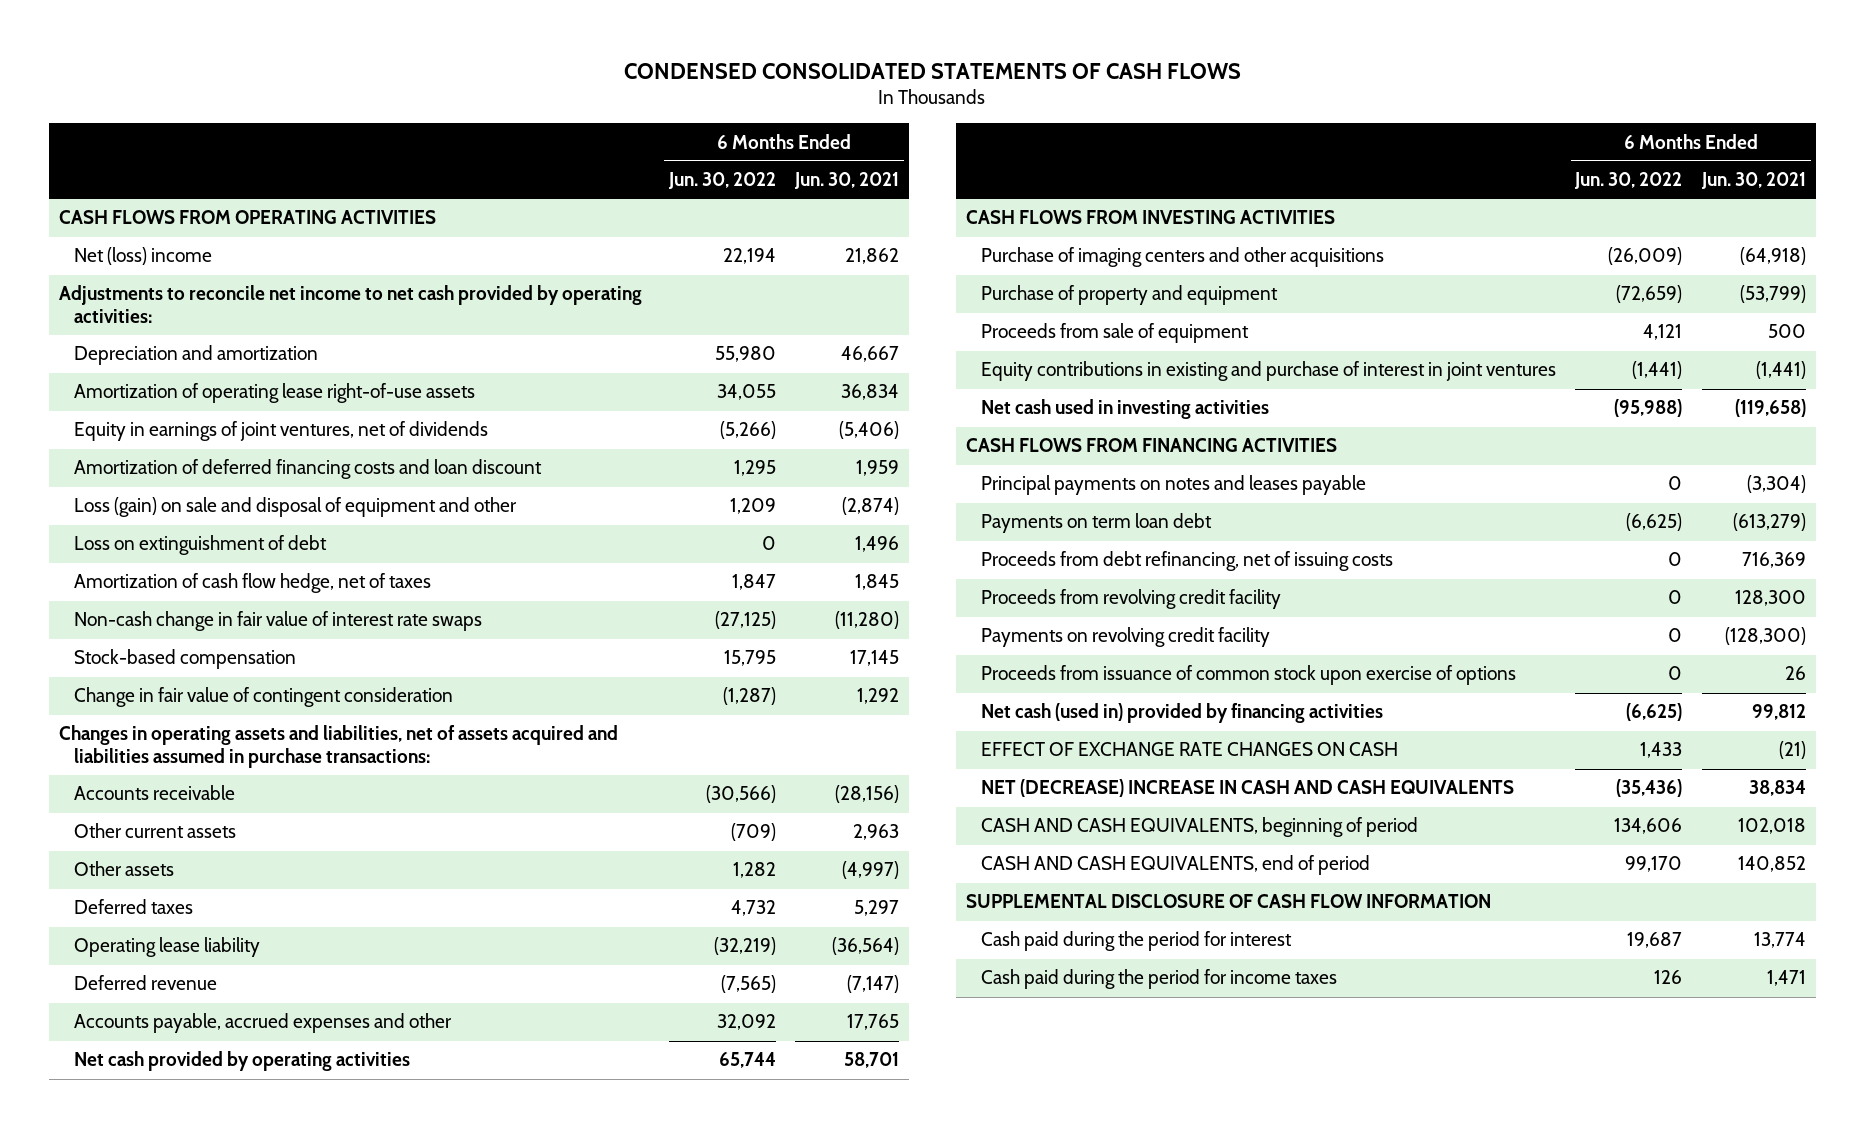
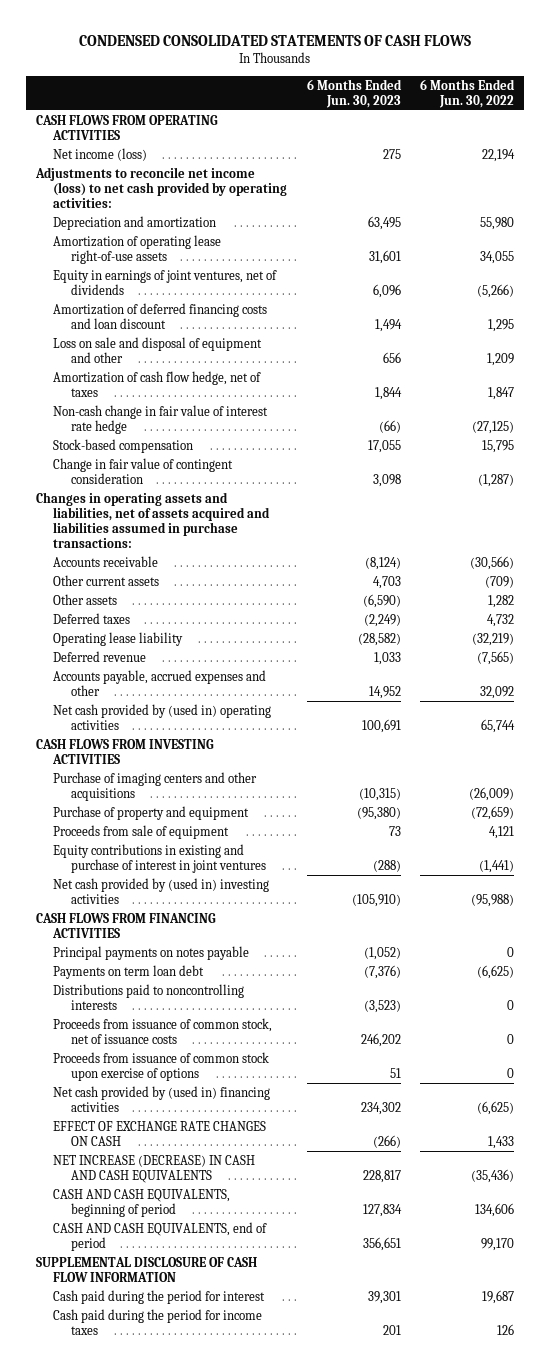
[794,172,900,190] Jun. 30, 2021 -> none
none -> [306,78,402,108] 6 Months Ended Jun. 30, 2023
[74,247,213,266] Net (loss) income -> [53,147,148,161] Net income (loss)
[58,285,642,324] Adjustments to reconcile net income to net cash provided by operating activities: -> [35,166,288,208] Adjustments to reconcile net income (loss) to net cash provided by operating activities:
[74,535,328,556] Loss on extinguishment of debt -> none
[74,497,518,518] Loss (gain) on sale and disposal of equipment and other -> [53,336,263,363] Loss on sale and disposal of equipment and other
[74,611,483,632] Non-cash change in fair value of interest rate swaps -> [53,404,269,434] Non-cash change in fair value of interest rate hedge
[74,1051,411,1072] Net cash provided by operating activities -> [53,703,272,730] Net cash provided by (used in) operating activities
[981,399,1270,420] Net cash used in investing activities -> [53,877,270,904] Net cash provided by (used in) investing activities
[981,475,1367,496] Principal payments on notes and leases payable -> [53,945,250,960] Principal payments on notes payable
[981,551,1394,572] Proceeds from debt refinancing, net of issuing costs -> none
[981,589,1282,610] Proceeds from revolving credit facility -> none
[981,627,1271,648] Payments on revolving credit facility -> none
none -> [53,983,245,1010] Distributions paid to noncontrolling interests
none -> [53,1017,273,1044] Proceeds from issuance of common stock, net of issuance costs
[981,703,1384,724] Net cash (used in) provided by financing activities -> [53,1085,271,1112] Net cash provided by (used in) financing activities
[981,779,1515,798] NET (DECREASE) INCREASE IN CASH AND CASH EQUIVALENTS -> [53,1154,256,1183] NET INCREASE (DECREASE) IN CASH AND CASH EQUIVALENTS

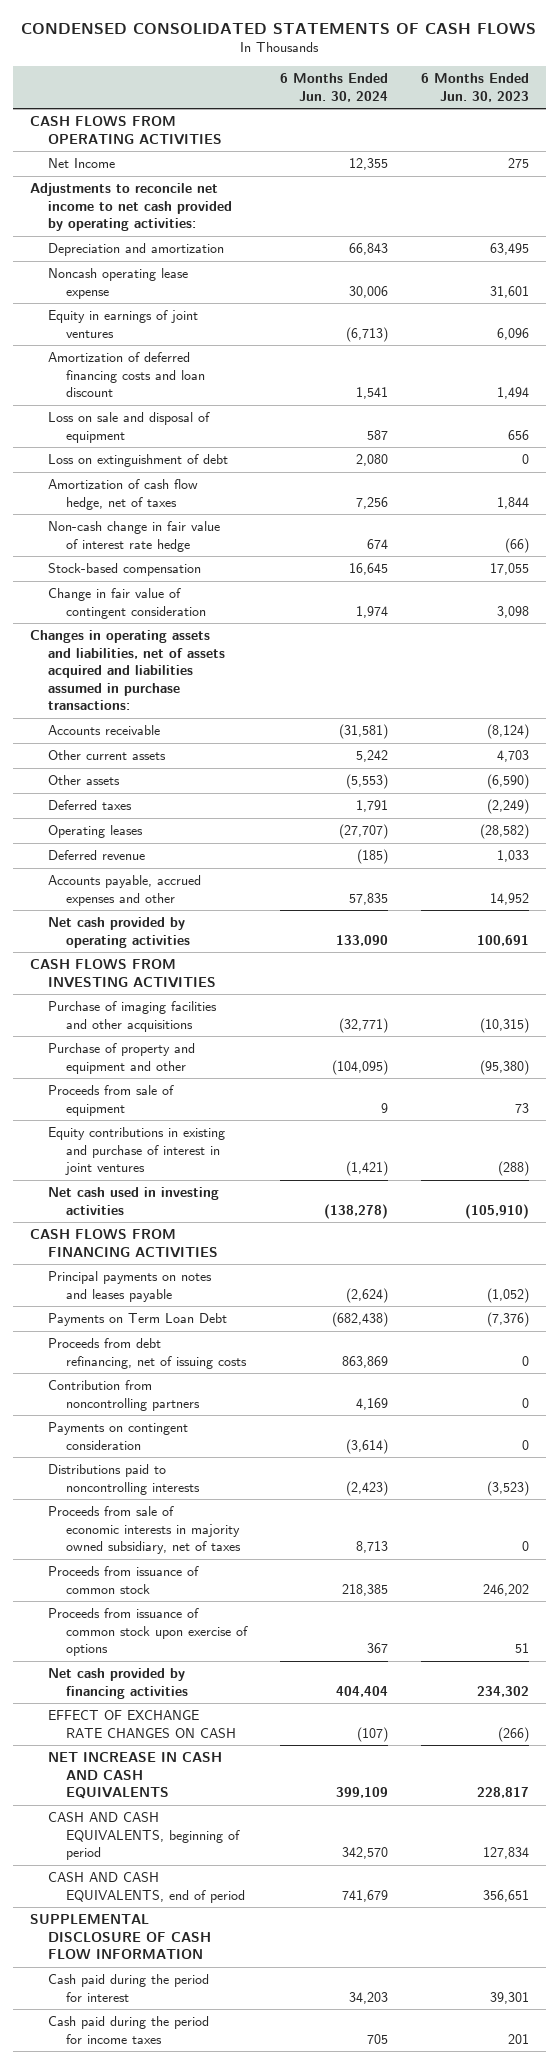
[420,78,516,108] 6 Months Ended Jun. 30, 2022 -> none
none -> [280,73,389,102] 6 Months Ended Jun. 30, 2024
[53,147,148,161] Net income (loss) -> [47,158,115,169] Net Income
[35,166,288,208] Adjustments to reconcile net income (loss) to net cash provided by operating activities: -> [29,183,232,232] Adjustments to reconcile net income to net cash provided by operating activities:
[53,234,222,264] Amortization of operating lease right-of-use assets -> [47,268,188,299] Noncash operating lease expense
[53,269,278,295] Equity in earnings of joint ventures, net of dividends -> [47,310,198,338] Equity in earnings of joint ventures
[53,336,263,363] Loss on sale and disposal of equipment and other -> [47,412,210,443] Loss on sale and disposal of equipment
none -> [47,454,228,468] Loss on extinguishment of debt
[53,631,184,646] Operating lease liability -> [47,825,143,839] Operating leases
[53,703,272,730] Net cash provided by (used in) operating activities -> [47,917,191,948] Net cash provided by operating activities
[53,771,258,801] Purchase of imaging centers and other acquisitions -> [47,1001,217,1032] Purchase of imaging facilities and other acquisitions
[53,805,250,820] Purchase of property and equipment -> [47,1043,195,1074] Purchase of property and equipment and other
[53,877,270,904] Net cash provided by (used in) investing activities -> [47,1187,219,1215] Net cash used in investing activities
[53,945,250,960] Principal payments on notes payable -> [47,1271,212,1302] Principal payments on notes and leases payable
[53,964,205,979] Payments on term loan debt -> [47,1313,227,1327] Payments on Term Loan Debt
none -> [47,1338,248,1369] Proceeds from debt refinancing, net of issuing costs
none -> [47,1380,201,1411] Contribution from noncontrolling partners
none -> [47,1422,188,1450] Payments on contingent consideration
none -> [47,1506,242,1555] Proceeds from sale of economic interests in majority owned subsidiary, net of taxes
[53,1017,273,1044] Proceeds from issuance of common stock, net of issuance costs -> [47,1566,199,1594] Proceeds from issuance of common stock
[53,1085,271,1112] Net cash provided by (used in) financing activities -> [47,1668,189,1699] Net cash provided by financing activities
[53,1154,256,1183] NET INCREASE (DECREASE) IN CASH AND CASH EQUIVALENTS -> [47,1752,222,1800] NET INCREASE IN CASH AND CASH EQUIVALENTS

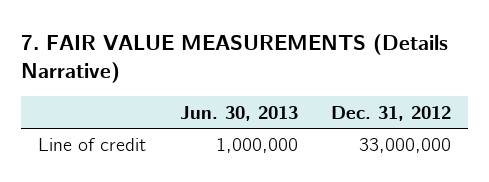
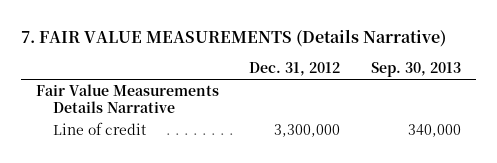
[179,105,298,121] Jun. 30, 2013 -> none
none -> [370,61,461,77] Sep. 30, 2013
none -> [36,84,220,113] Fair Value Measurements Details Narrative
[359,138,452,154] 33,000,000 -> [274,124,341,138] 3,300,000

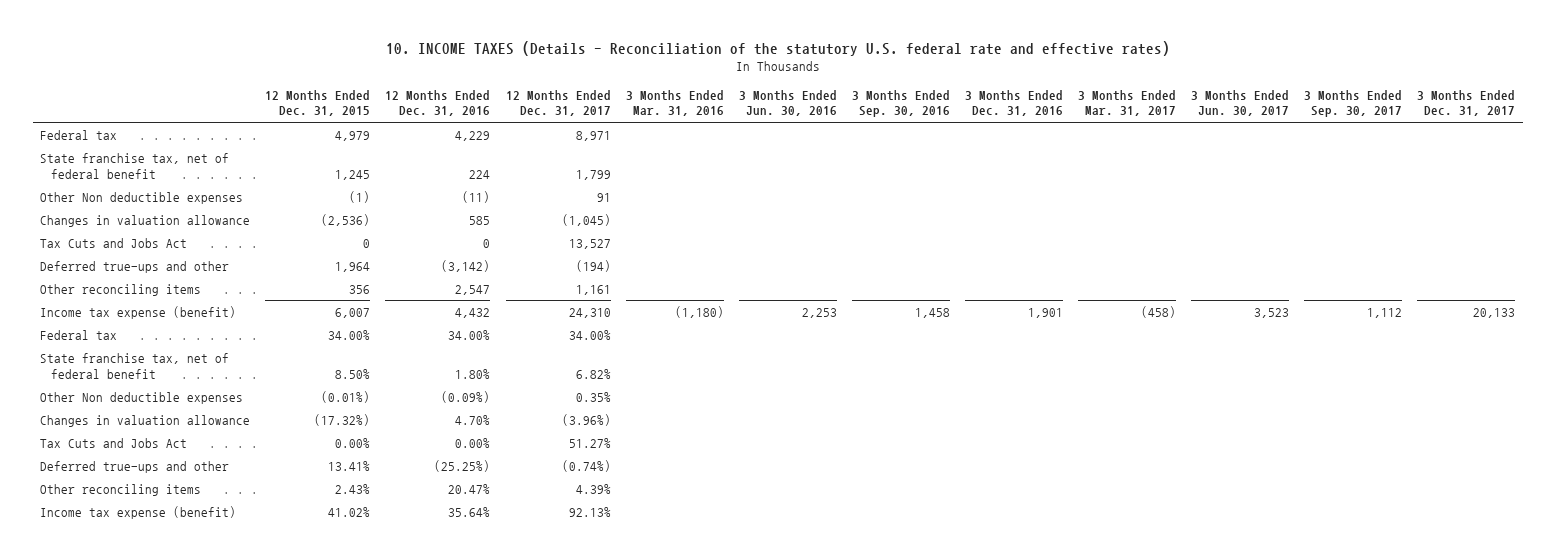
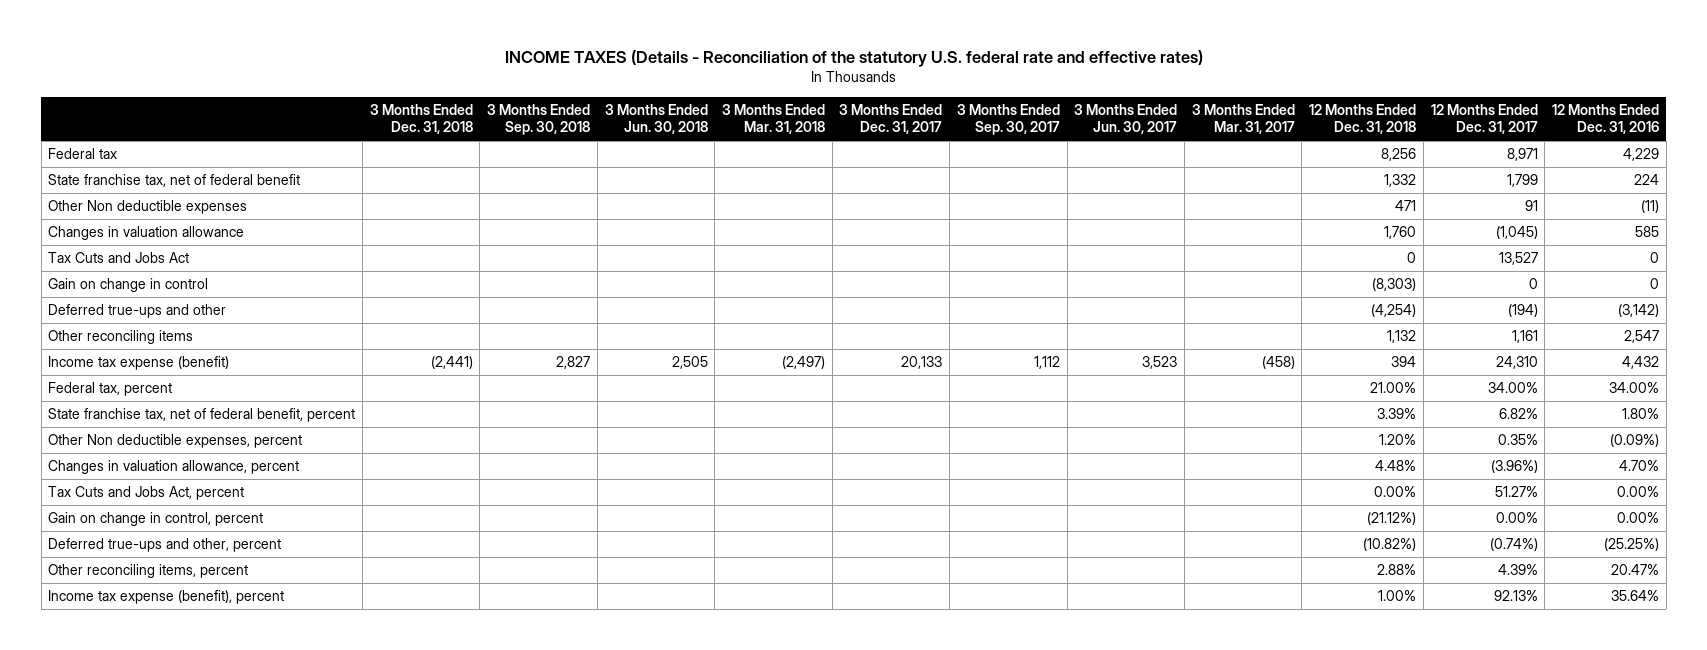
[385,40,1170,56] 10. INCOME TAXES (Details - Reconciliation of the statutory U.S. federal rate and effective rates) -> [504,50,1203,68] INCOME TAXES (Details - Reconciliation of the statutory U.S. federal rate and effective rates)
[265,89,371,117] 12 Months Ended Dec. 31, 2015 -> none
[625,89,724,117] 3 Months Ended Mar. 31, 2016 -> none
[738,89,837,117] 3 Months Ended Jun. 30, 2016 -> none
[851,89,950,118] 3 Months Ended Sep. 30, 2016 -> none
[964,89,1063,117] 3 Months Ended Dec. 31, 2016 -> none
none -> [369,103,473,135] 3 Months Ended Dec. 31, 2018
none -> [487,103,591,136] 3 Months Ended Sep. 30, 2018
none -> [604,103,708,135] 3 Months Ended Jun. 30, 2018
none -> [721,103,825,135] 3 Months Ended Mar. 31, 2018
none -> [1309,103,1417,135] 12 Months Ended Dec. 31, 2018
none -> [48,278,209,293] Gain on change in control
[40,329,118,340] Federal tax -> [48,382,173,397] Federal tax, percent
[40,352,230,379] State franchise tax, net of federal benefit -> [48,408,356,423] State franchise tax, net of federal benefit, percent
[40,391,244,404] Other Non deductible expenses -> [48,434,303,449] Other Non deductible expenses, percent
[40,414,251,427] Changes in valuation allowance -> [48,460,300,475] Changes in valuation allowance, percent
[40,437,188,448] Tax Cuts and Jobs Act -> [48,486,245,501] Tax Cuts and Jobs Act, percent
none -> [48,512,264,527] Gain on change in control, percent
[40,460,230,473] Deferred true-ups and other -> [48,538,282,553] Deferred true-ups and other, percent
[40,483,202,496] Other reconciling items -> [48,564,249,579] Other reconciling items, percent
[40,505,237,519] Income tax expense (benefit) -> [48,590,285,605] Income tax expense (benefit), percent

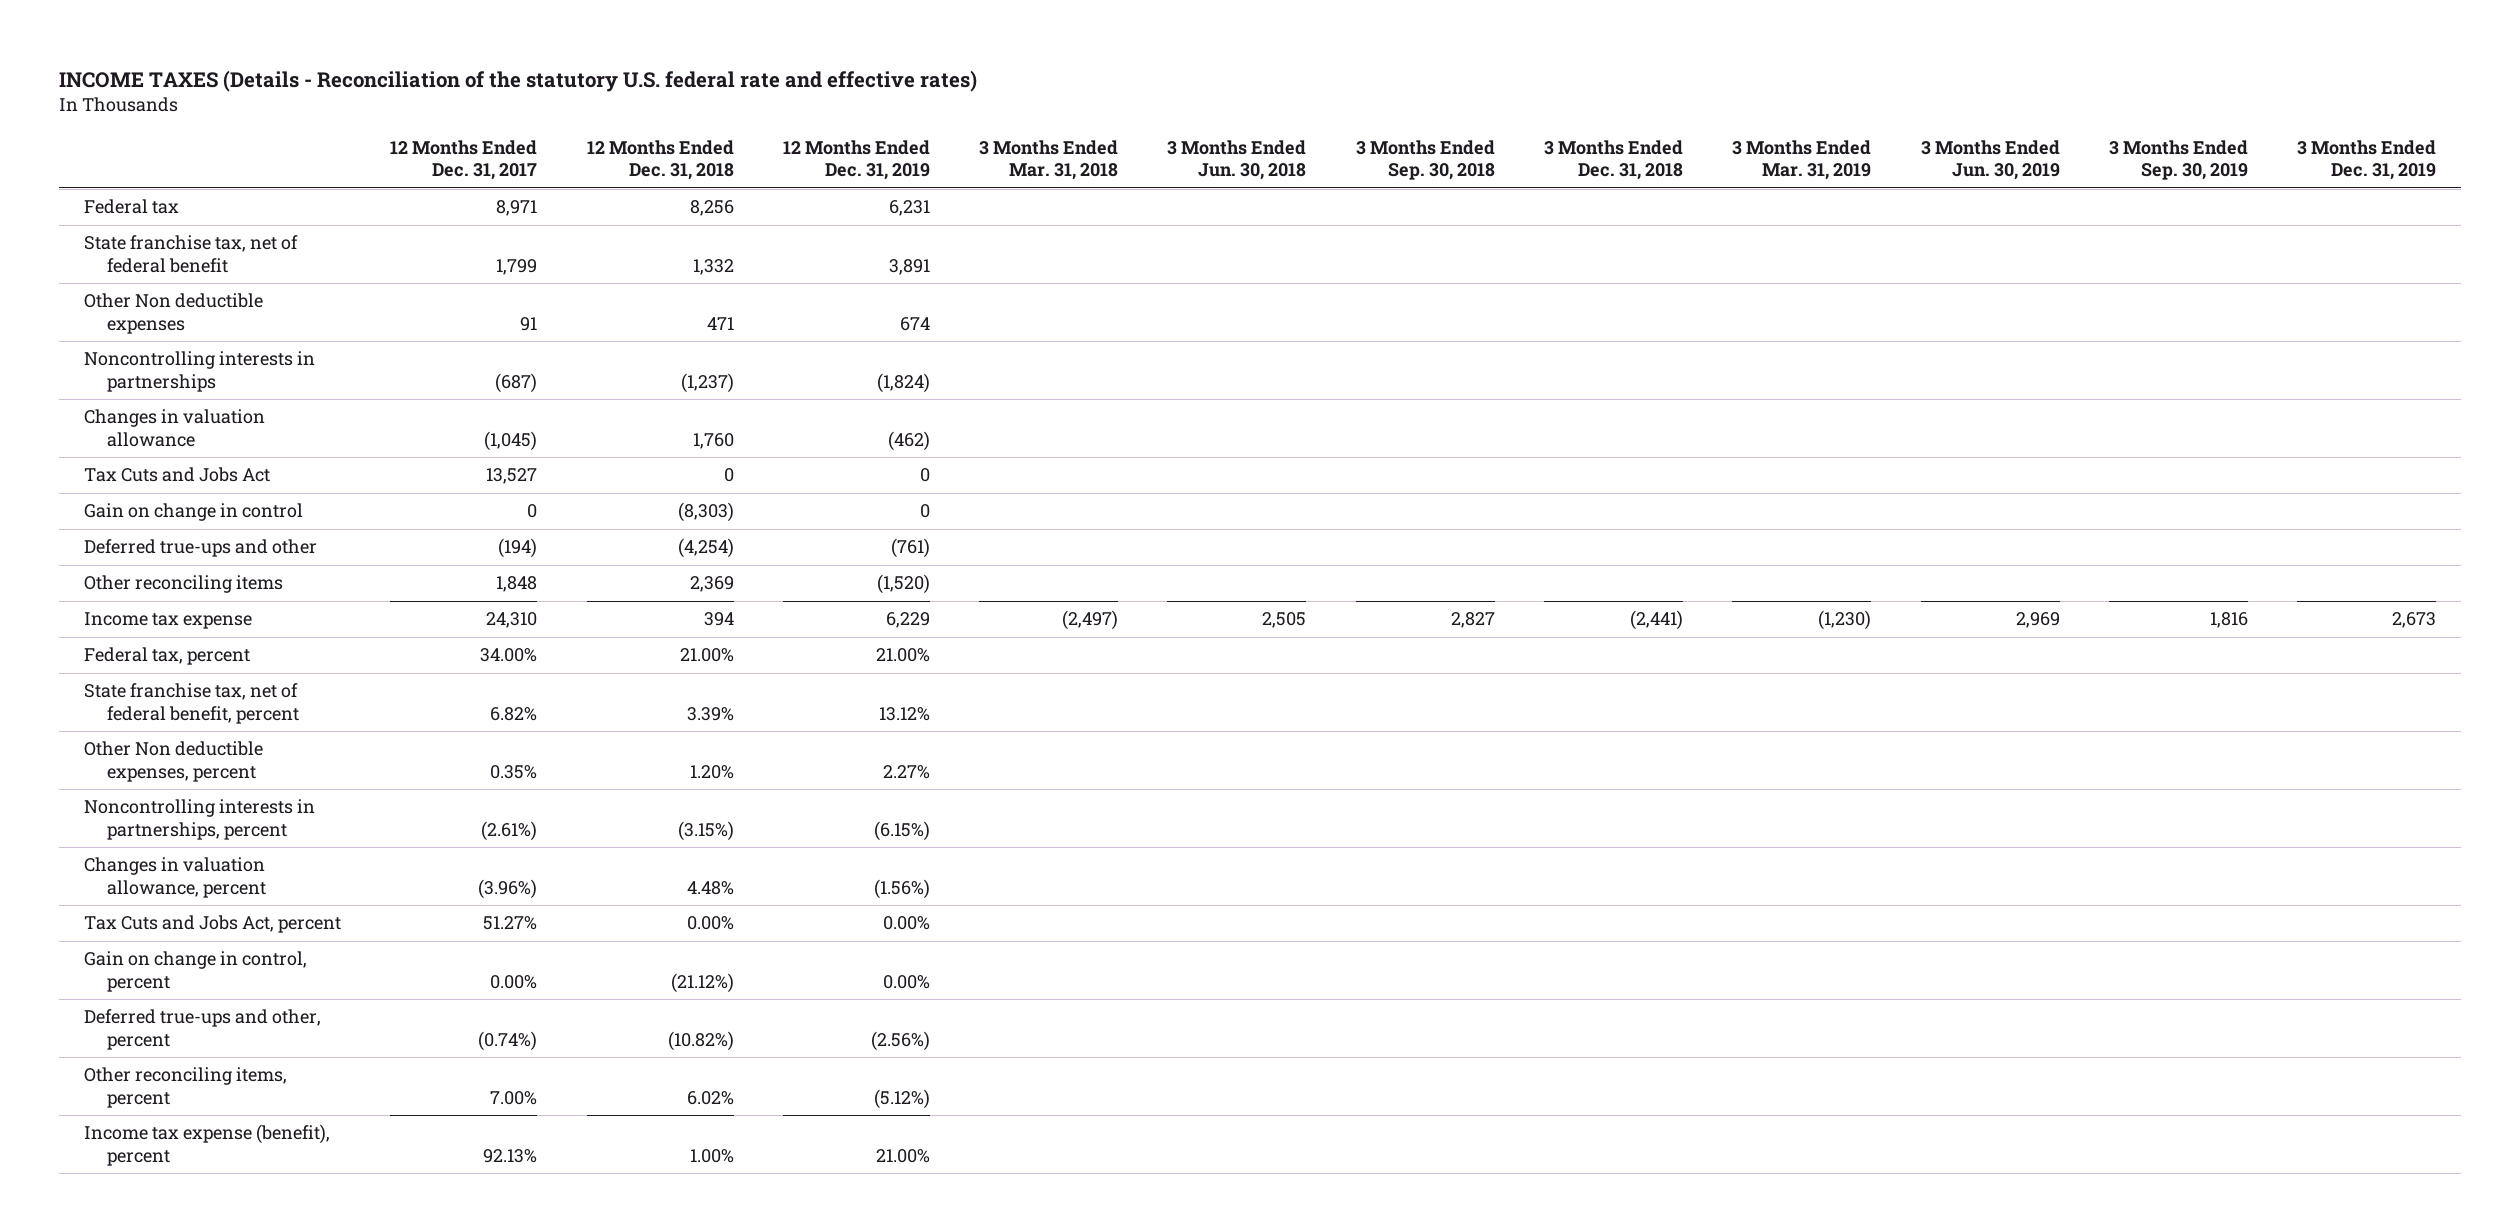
[839,103,943,135] 3 Months Ended Dec. 31, 2017 -> none
[956,103,1060,136] 3 Months Ended Sep. 30, 2017 -> none
[1074,103,1178,135] 3 Months Ended Jun. 30, 2017 -> none
[1191,103,1295,135] 3 Months Ended Mar. 31, 2017 -> none
[1551,103,1659,135] 12 Months Ended Dec. 31, 2016 -> none
none -> [782,139,930,181] 12 Months Ended Dec. 31, 2019
none -> [1732,139,1872,181] 3 Months Ended Mar. 31, 2019
none -> [1920,139,2060,181] 3 Months Ended Jun. 30, 2019
none -> [2108,139,2248,181] 3 Months Ended Sep. 30, 2019
none -> [2297,139,2437,181] 3 Months Ended Dec. 31, 2019
none -> [83,351,315,392] Noncontrolling interests in partnerships
[1387,330,1417,344] 1,132 -> [689,576,734,593] 2,369
[1511,330,1538,344] 1,161 -> [496,576,538,593] 1,848
[48,356,230,371] Income tax expense (benefit) -> [83,612,252,630] Income tax expense
none -> [83,799,315,840] Noncontrolling interests in partnerships, percent
[1377,564,1417,576] 2.88% -> [686,1090,734,1105] 6.02%
[1497,564,1538,576] 4.39% -> [490,1090,538,1105] 7.00%

